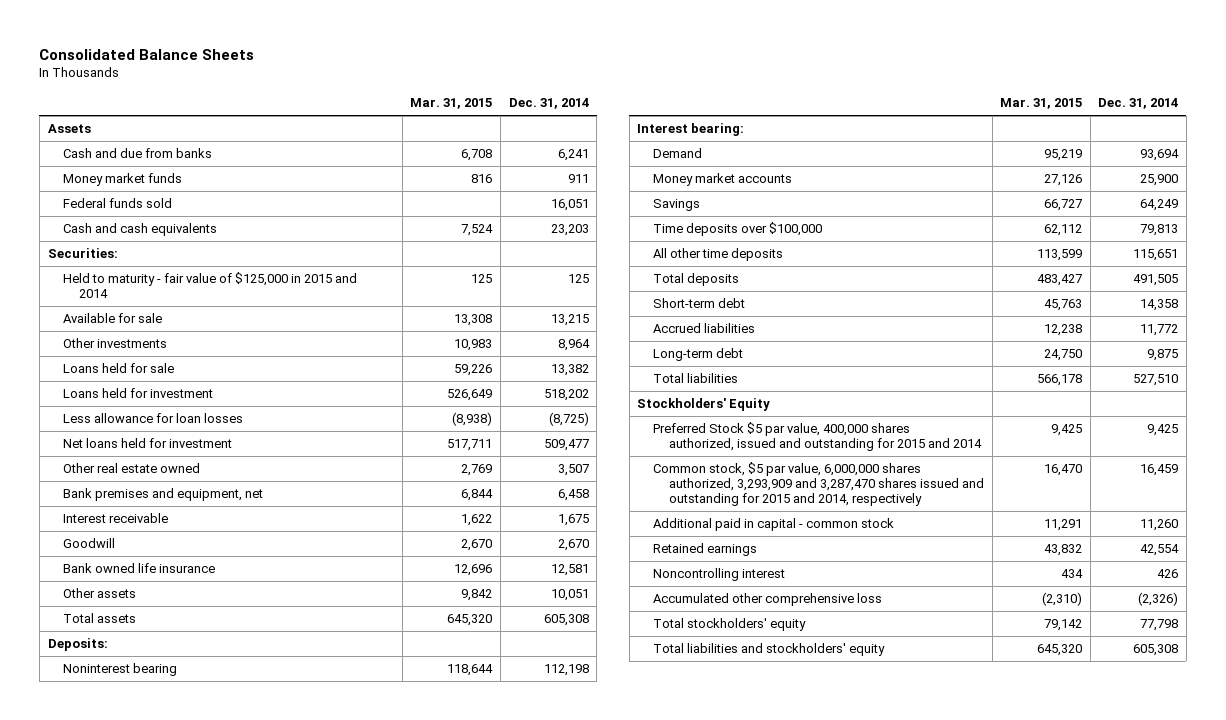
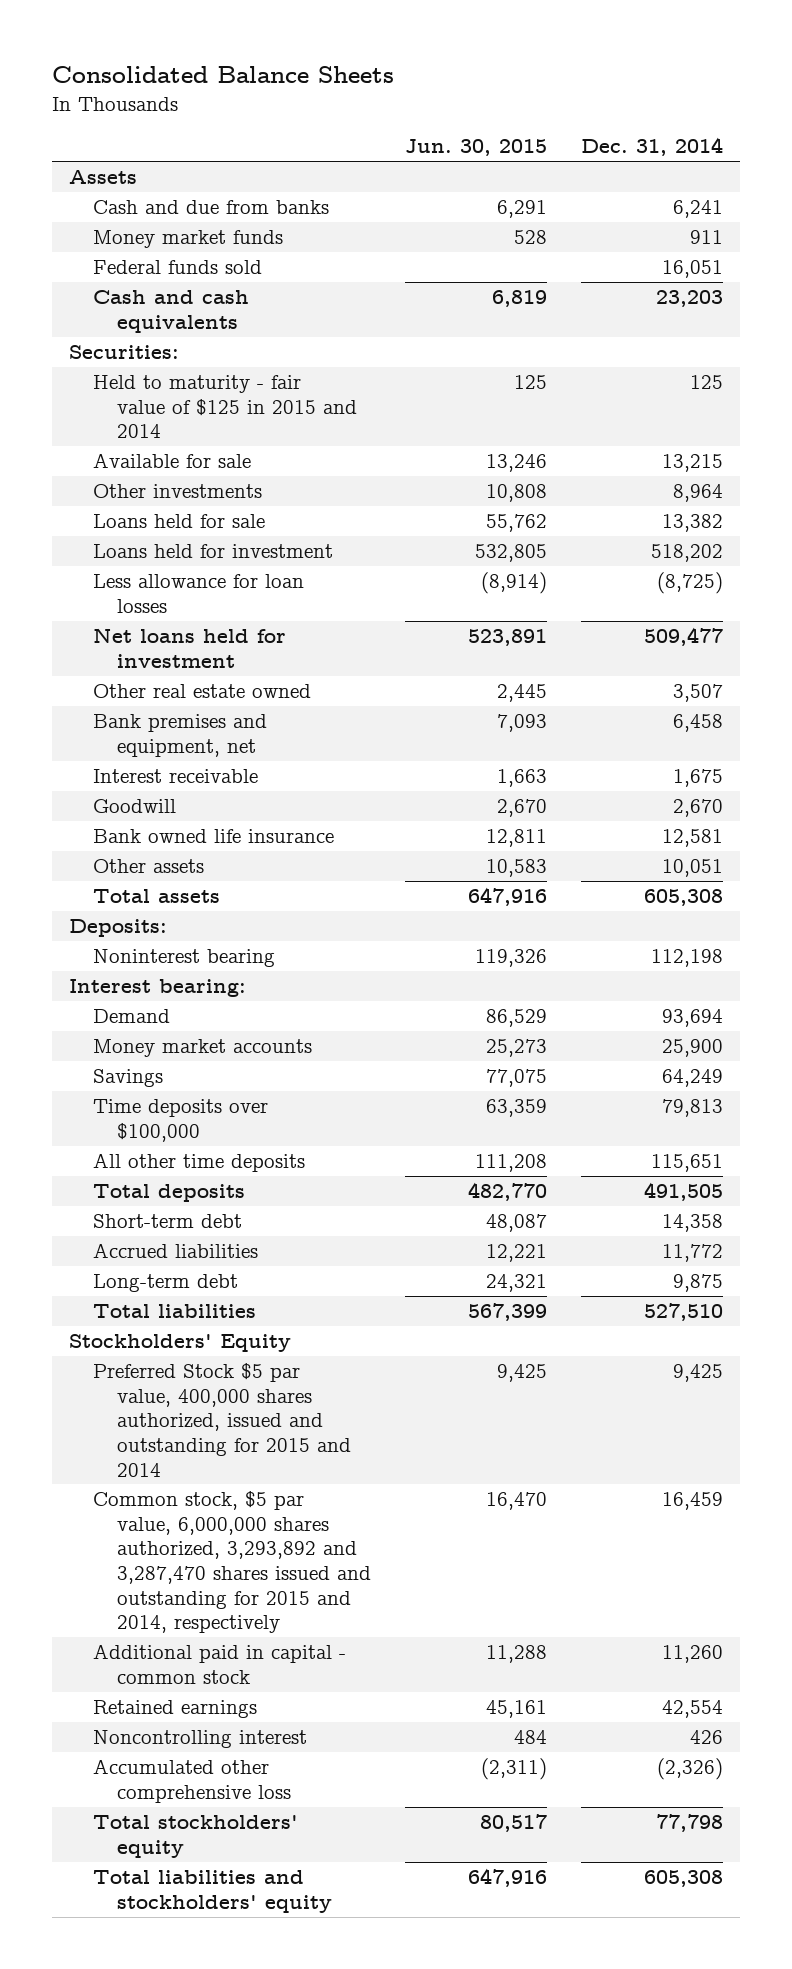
[410,98,493,110] Mar. 31, 2015 -> none
none -> [405,139,548,157] Jun. 30, 2015
[63,272,358,299] Held to maturity - fair value of $125,000 in 2015 and 2014 -> [92,374,358,439] Held to maturity - fair value of $125 in 2015 and 2014
[653,462,984,507] Common stock, $5 par value, 6,000,000 shares authorized, 3,293,909 and 3,287,470 shares issued and outstanding for 2015 and 2014, respectively -> [92,1490,372,1634] Common stock, $5 par value, 6,000,000 shares authorized, 3,293,892 and 3,287,470 shares issued and outstanding for 2015 and 2014, respectively

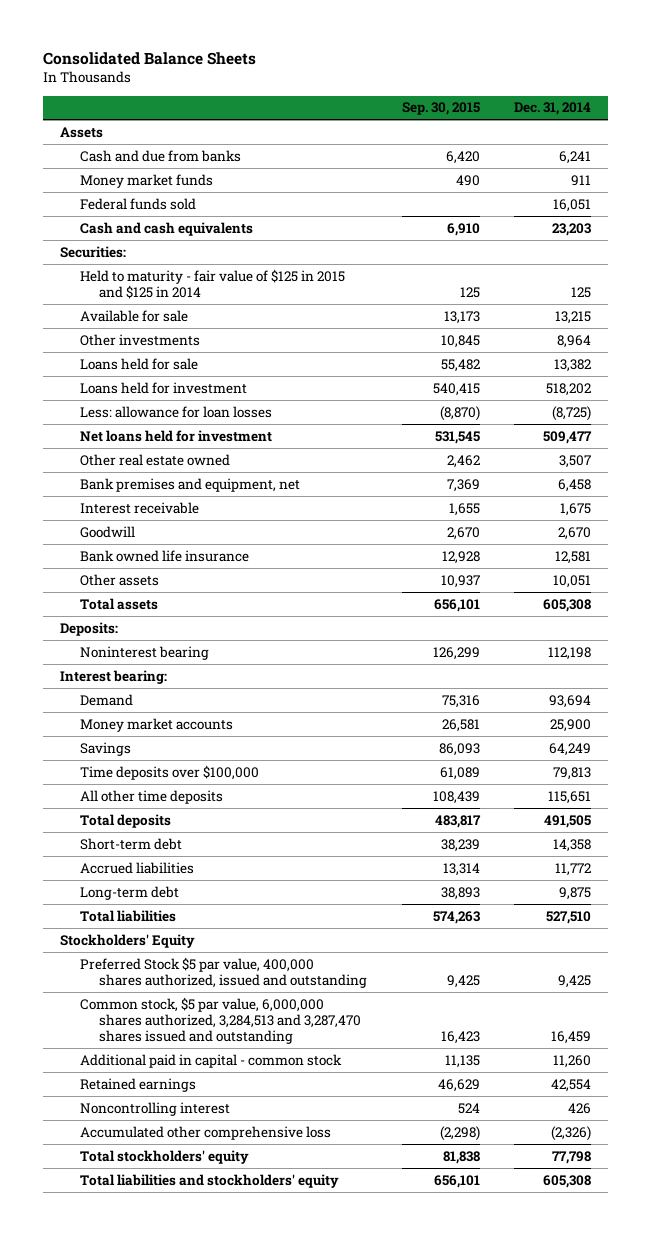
[405,139,548,157] Jun. 30, 2015 -> none
none -> [401,102,480,116] Sep. 30, 2015
[92,374,358,439] Held to maturity - fair value of $125 in 2015 and 2014 -> [79,268,345,299] Held to maturity - fair value of $125 in 2015 and $125 in 2014
[92,573,304,613] Less allowance for loan losses -> [79,405,272,418] Less: allowance for loan losses
[92,1362,352,1477] Preferred Stock $5 par value, 400,000 shares authorized, issued and outstanding for 2015 and 2014 -> [79,956,368,988] Preferred Stock $5 par value, 400,000 shares authorized, issued and outstanding
[92,1490,372,1634] Common stock, $5 par value, 6,000,000 shares authorized, 3,293,892 and 3,287,470 shares issued and outstanding for 2015 and 2014, respectively -> [79,996,362,1045] Common stock, $5 par value, 6,000,000 shares authorized, 3,284,513 and 3,287,470 shares issued and outstanding

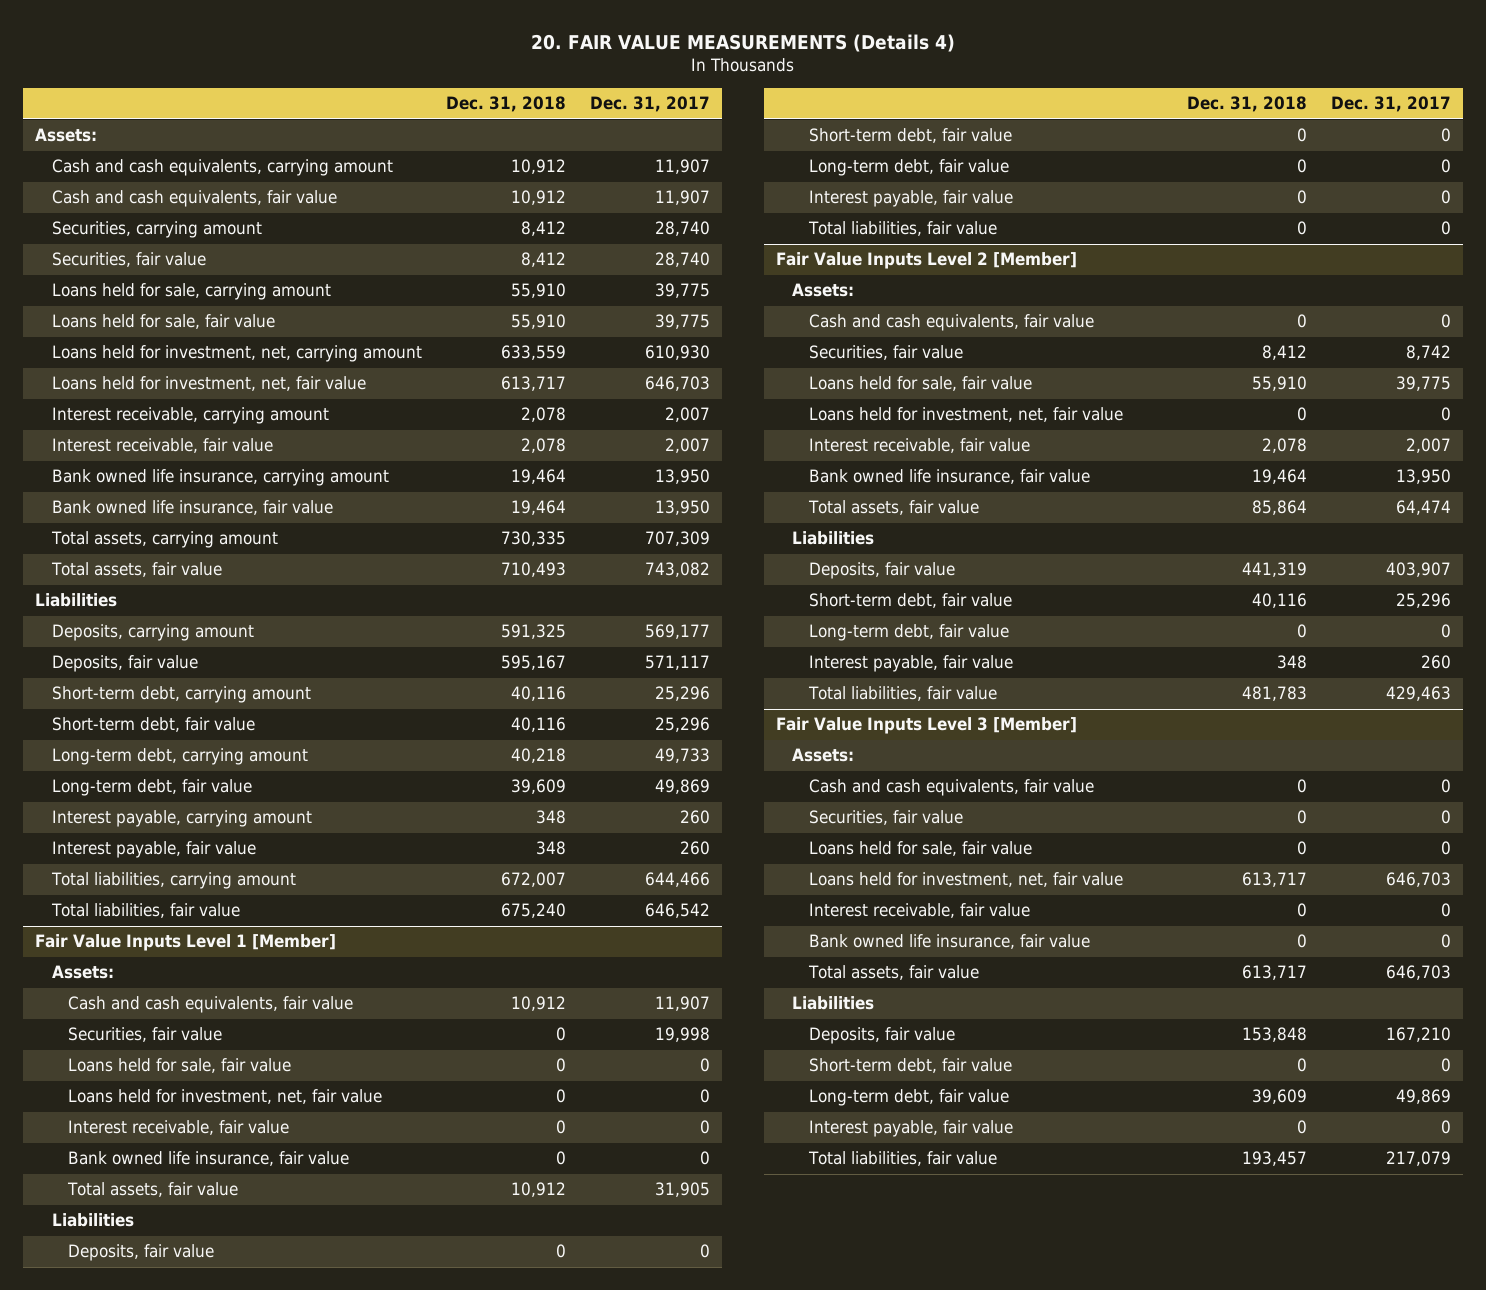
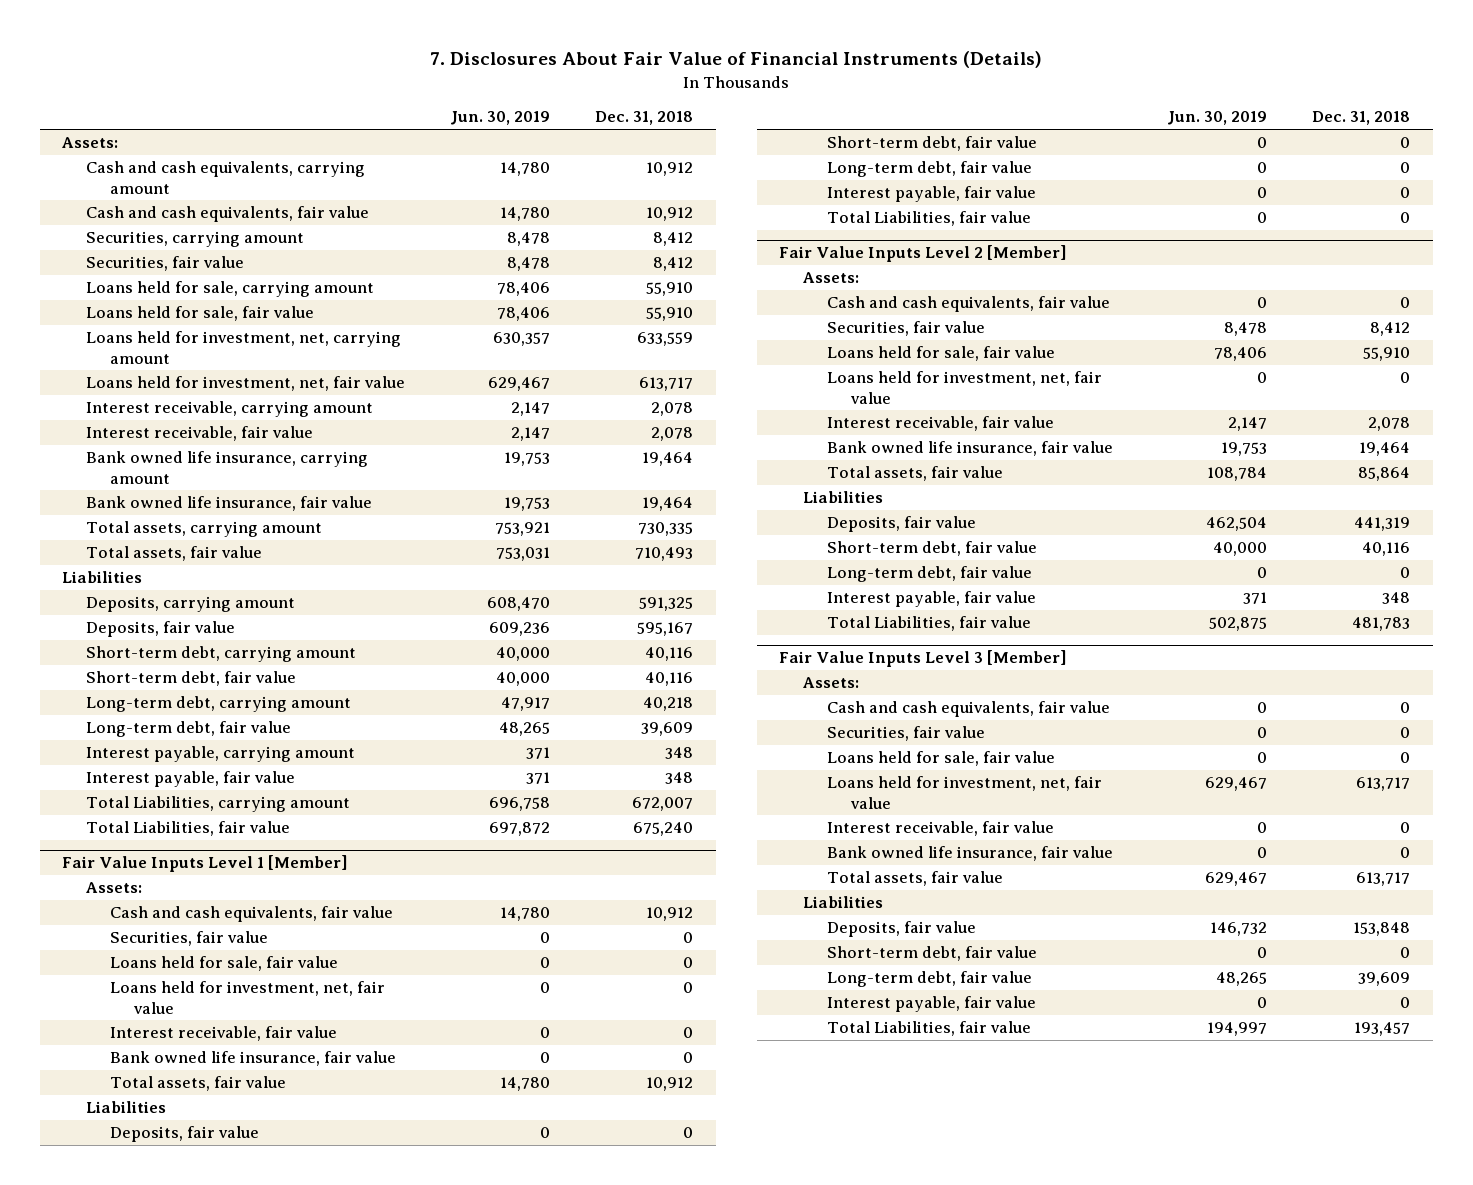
[531,33,956,52] 20. FAIR VALUE MEASUREMENTS (Details 4) -> [430,51,1043,69] 7. Disclosures About Fair Value of Financial Instruments (Details)
[590,96,711,113] Dec. 31, 2017 -> none
none -> [450,111,551,126] Jun. 30, 2019
[50,872,296,890] Total liabilities, carrying amount -> [86,796,351,813] Total Liabilities, carrying amount
[50,903,240,919] Total liabilities, fair value -> [86,821,291,837] Total Liabilities, fair value
[807,221,997,237] Total liabilities, fair value -> [827,211,1032,227] Total Liabilities, fair value
[807,686,997,702] Total liabilities, fair value -> [827,616,1032,632] Total Liabilities, fair value
[807,1151,997,1167] Total liabilities, fair value -> [827,1021,1032,1037] Total Liabilities, fair value

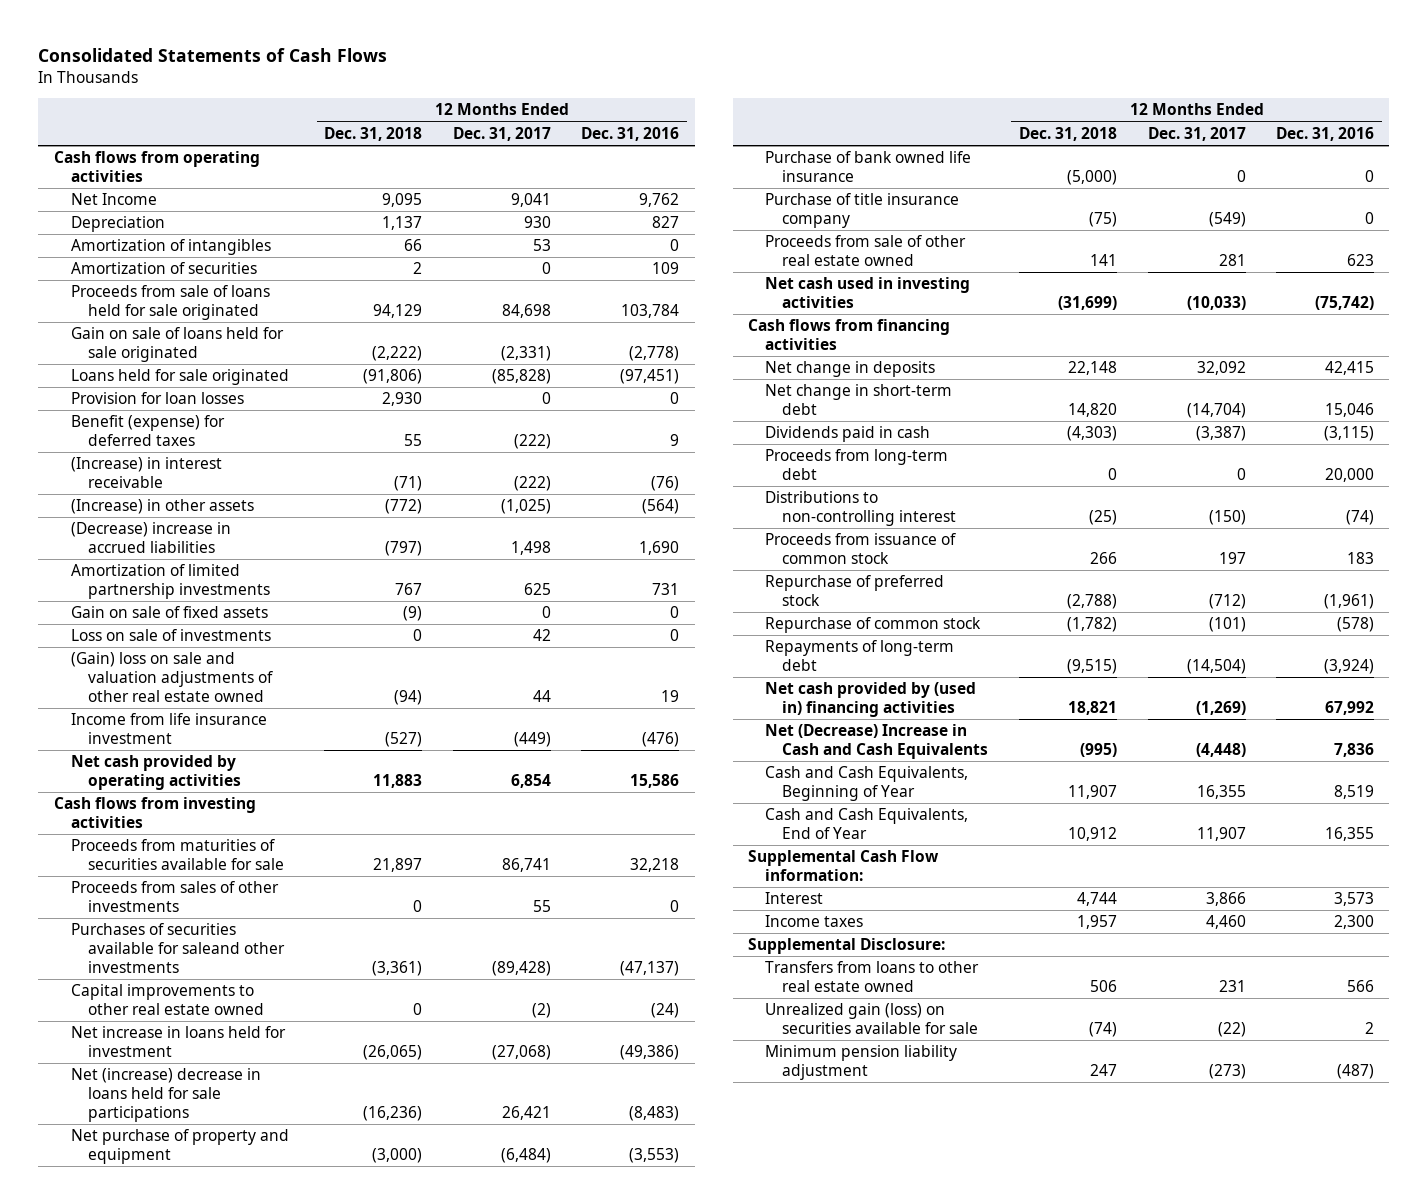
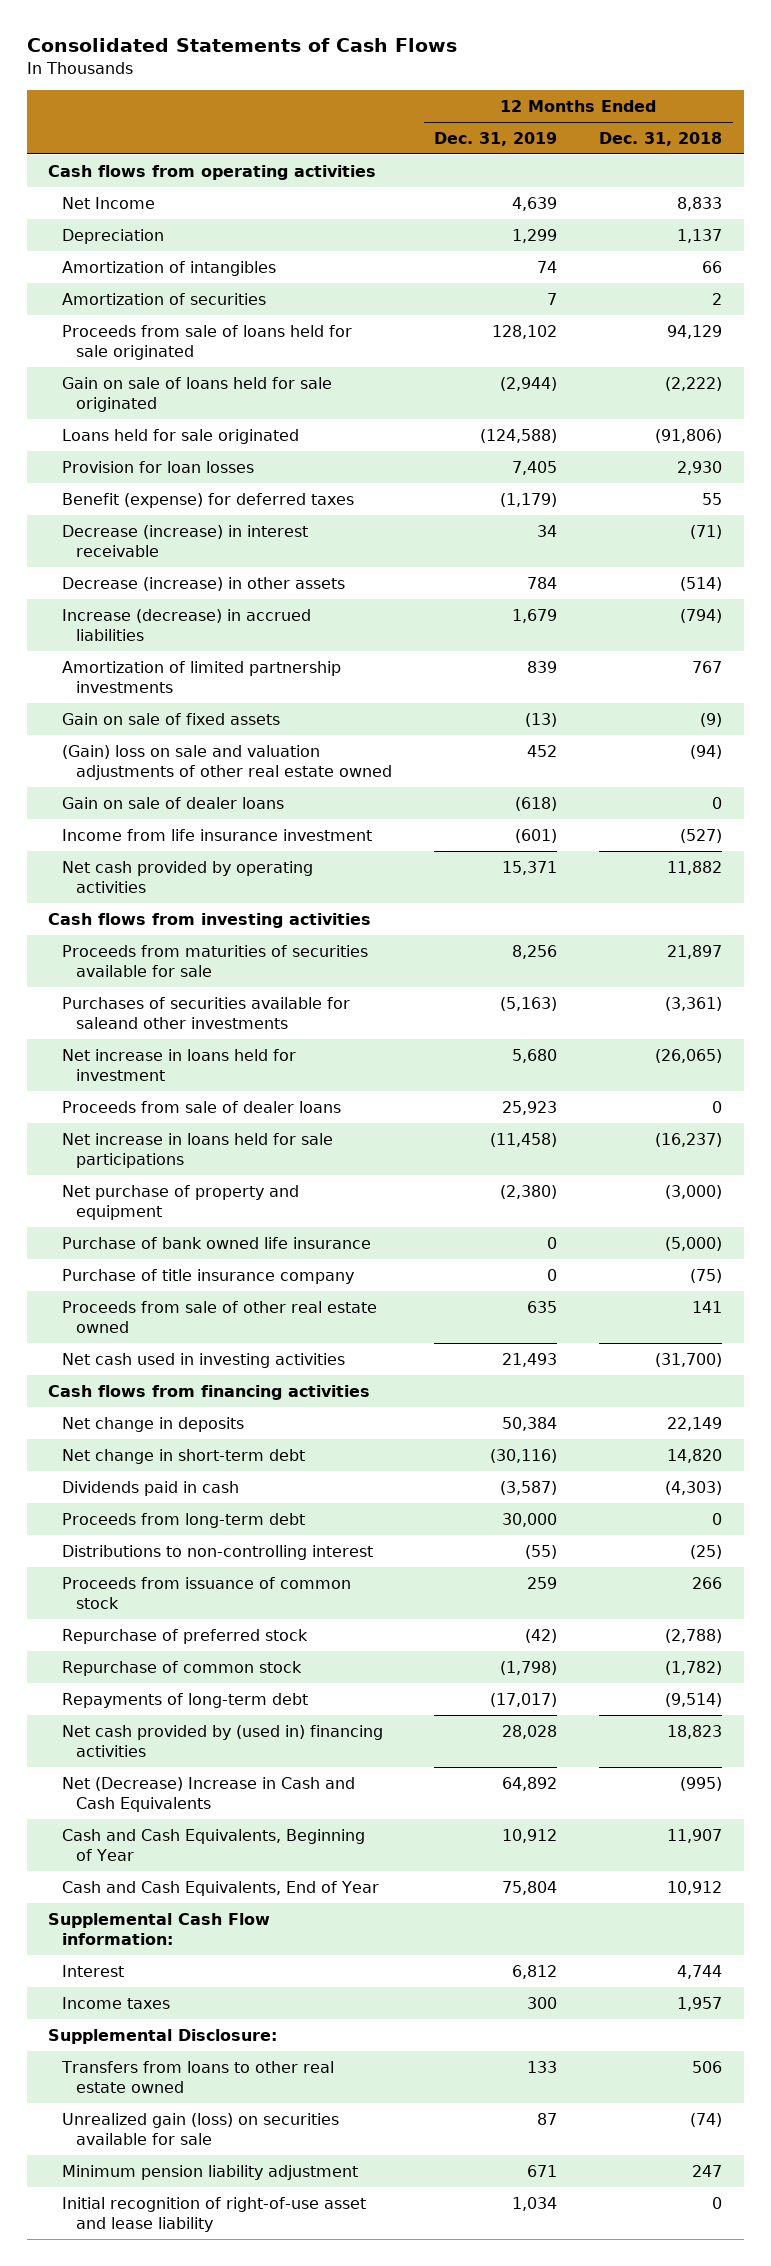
[452,126,551,141] Dec. 31, 2017 -> none
[581,126,680,141] Dec. 31, 2016 -> none
none -> [434,131,558,146] Dec. 31, 2019
[382,193,423,208] 9,095 -> [677,196,723,211] 8,833
[70,457,222,489] (Increase) in interest receivable -> [62,524,309,558] Decrease (increase) in interest receivable
[70,499,254,515] (Increase) in other assets -> [62,576,346,591] Decrease (increase) in other assets
[385,499,423,515] (772) -> [680,576,723,591] (514)
[70,522,231,554] (Decrease) increase in accrued liabilities -> [62,608,312,642] Increase (decrease) in accrued liabilities
[385,541,423,557] (797) -> [680,608,723,623] (794)
[70,629,271,642] Loss on sale of investments -> none
none -> [62,796,285,809] Gain on sale of dealer loans
[373,774,423,789] 11,883 -> [667,860,723,875] 11,882
[70,881,279,913] Proceeds from sales of other investments -> none
[70,984,264,1016] Capital improvements to other real estate owned -> none
none -> [62,1100,342,1113] Proceeds from sale of dealer loans
[70,1068,261,1123] Net (increase) decrease in loans held for sale participations -> [62,1132,334,1169] Net increase in loans held for sale participations
[363,1106,423,1122] (16,236) -> [655,1132,723,1147] (16,237)
[1057,296,1117,311] (31,699) -> [655,1352,723,1367] (31,700)
[1067,361,1117,376] 22,148 -> [667,1416,723,1431] 22,149
[1066,659,1117,675] (9,515) -> [665,1692,723,1707] (9,514)
[1067,701,1117,716] 18,821 -> [667,1724,723,1739] 18,823
none -> [62,2196,367,2233] Initial recognition of right-of-use asset and lease liability

